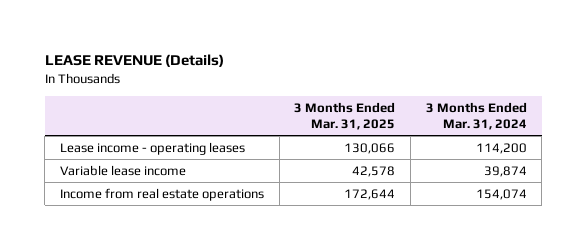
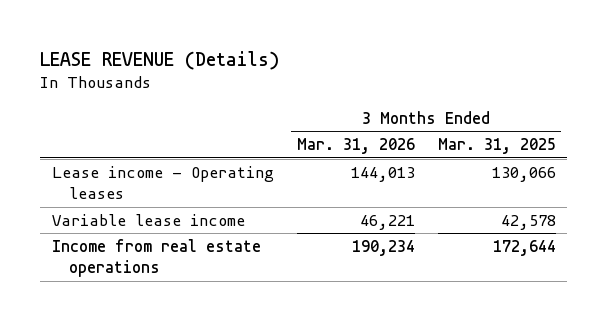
[425,101,527,130] 3 Months Ended Mar. 31, 2024 -> none
none -> [296,138,415,155] Mar. 31, 2026
[59,141,245,155] Lease income - operating leases -> [51,165,274,200] Lease income - Operating leases

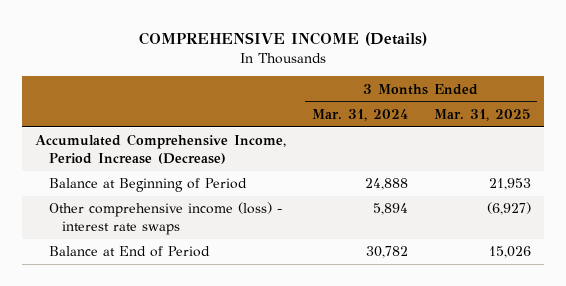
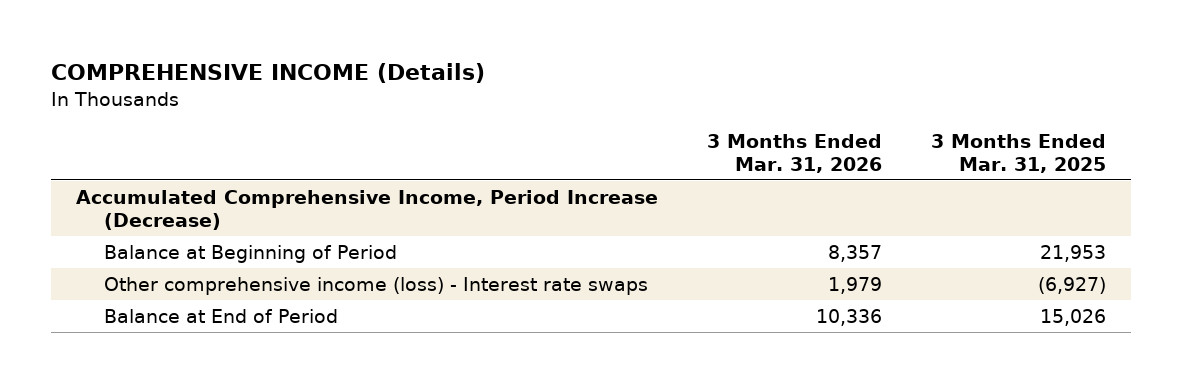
[311,108,408,121] Mar. 31, 2024 -> none
none -> [707,133,883,173] 3 Months Ended Mar. 31, 2026
[48,202,282,236] Other comprehensive income (loss) - interest rate swaps -> [103,276,648,295] Other comprehensive income (loss) - Interest rate swaps

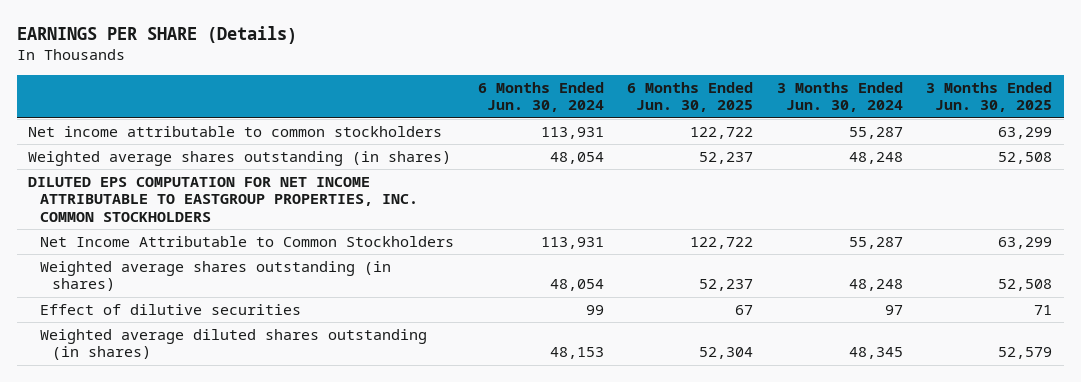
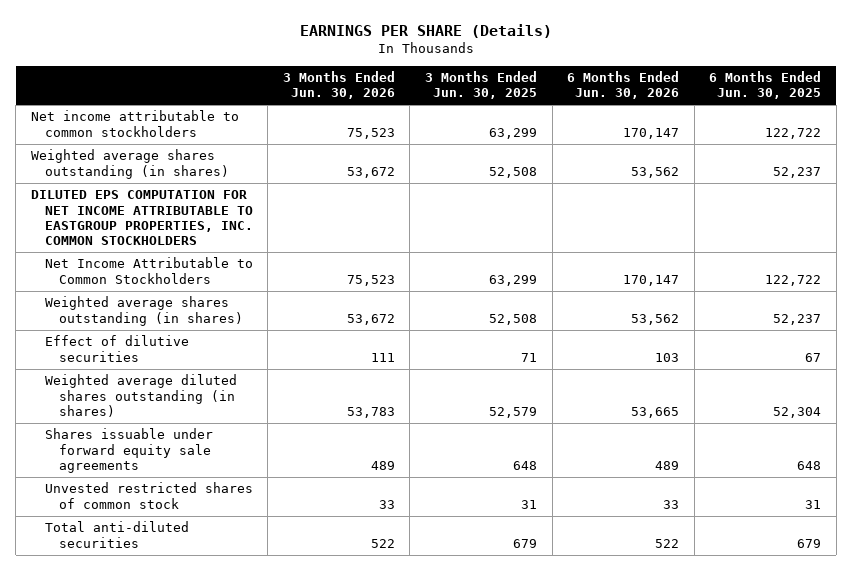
[477,81,604,113] 6 Months Ended Jun. 30, 2024 -> none
[776,81,903,113] 3 Months Ended Jun. 30, 2024 -> none
none -> [282,71,395,100] 3 Months Ended Jun. 30, 2026
none -> [567,71,680,100] 6 Months Ended Jun. 30, 2026
none -> [44,428,213,473] Shares issuable under forward equity sale agreements
none -> [44,482,253,509] Unvested restricted shares of common stock
none -> [44,521,189,548] Total anti-diluted securities

